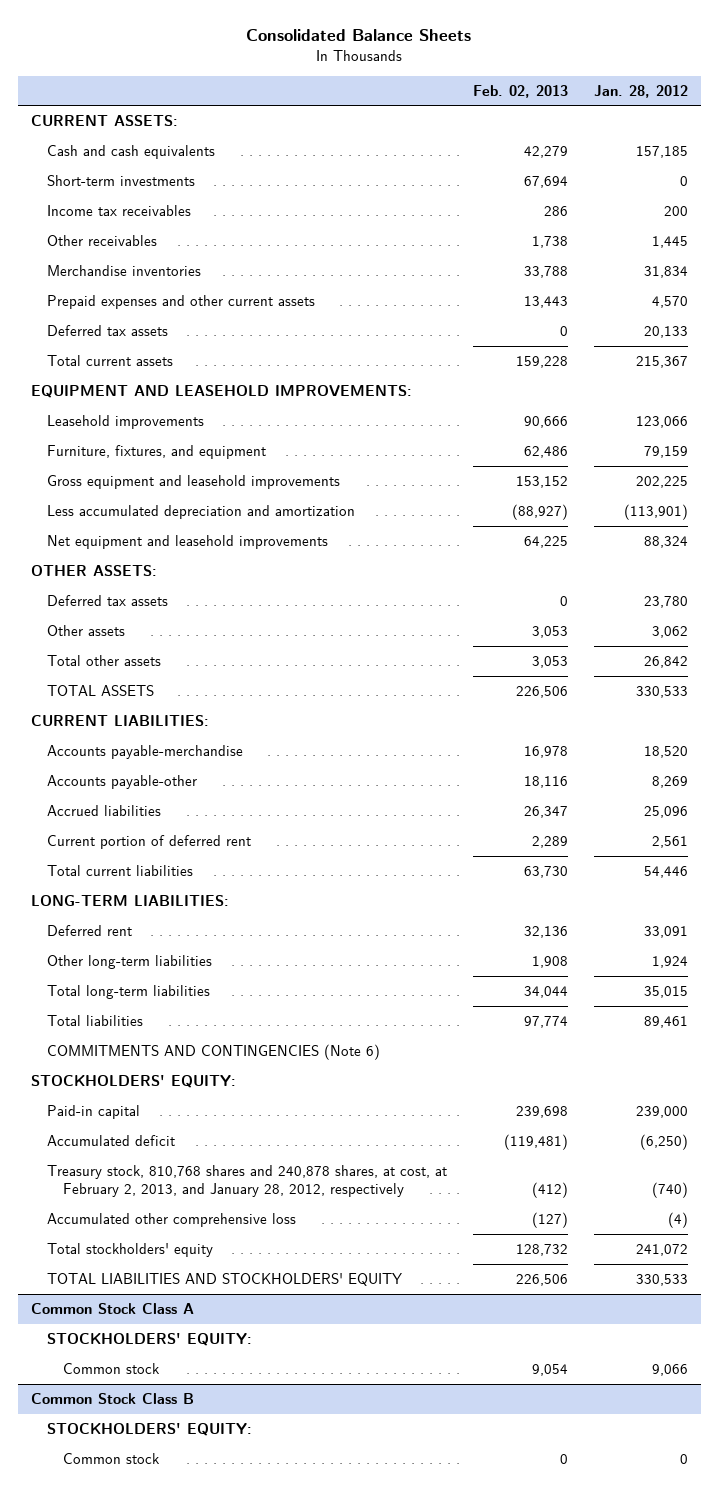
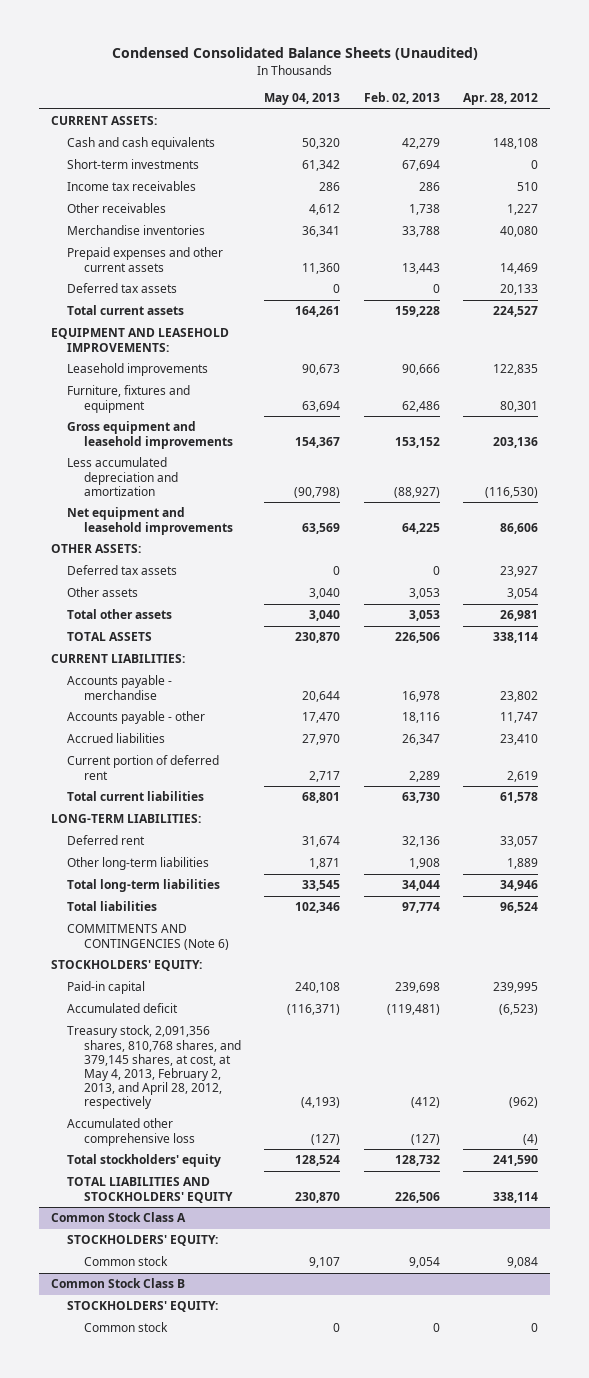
[246,28,472,41] Consolidated Balance Sheets -> [111,47,478,61] Condensed Consolidated Balance Sheets (Unaudited)
[593,84,688,98] Jan. 28, 2012 -> none
none -> [264,93,341,106] May 04, 2013
none -> [463,93,539,106] Apr. 28, 2012
[46,445,266,460] Furniture, fixtures, and equipment -> [67,385,191,413] Furniture, fixtures and equipment
[46,745,243,760] Accounts payable-merchandise -> [67,675,173,700] Accounts payable - merchandise
[46,775,197,790] Accounts payable-other -> [67,711,206,725] Accounts payable - other
[46,1165,447,1198] Treasury stock, 810,768 shares and 240,878 shares, at cost, at February 2, 2013, and January 28, 2012, respectively -> [67,1025,241,1109] Treasury stock, 2,091,356 shares, 810,768 shares, and 379,145 shares, at cost, at May 4, 2013, February 2, 2013, and April 28, 2012, respectively

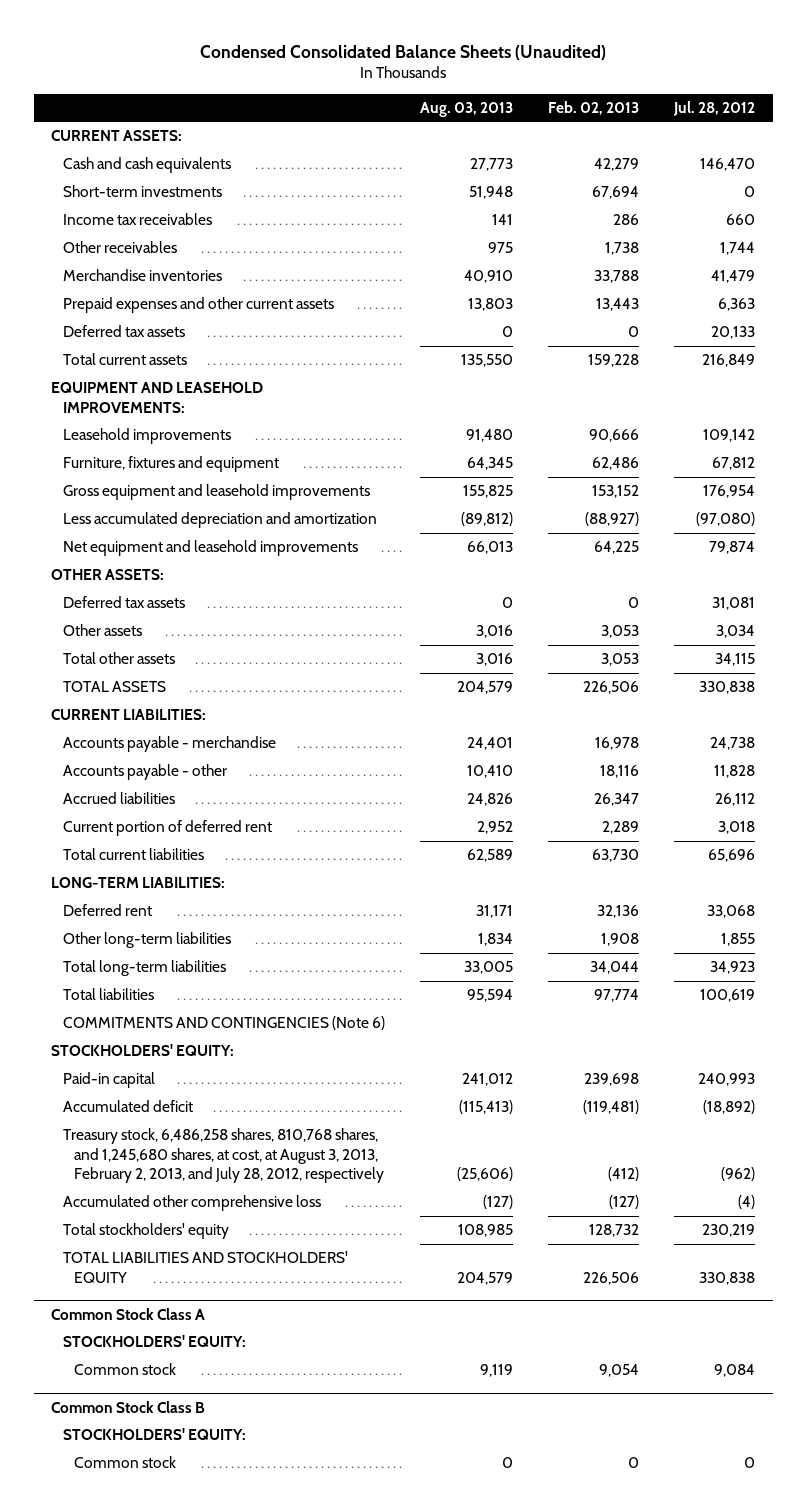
[264,93,341,106] May 04, 2013 -> none
[463,93,539,106] Apr. 28, 2012 -> none
none -> [419,101,513,117] Aug. 03, 2013
none -> [673,100,756,116] Jul. 28, 2012
[67,1025,241,1109] Treasury stock, 2,091,356 shares, 810,768 shares, and 379,145 shares, at cost, at May 4, 2013, February 2, 2013, and April 28, 2012, respectively -> [62,1128,385,1184] Treasury stock, 6,486,258 shares, 810,768 shares, and 1,245,680 shares, at cost, at August 3, 2013, February 2, 2013, and July 28, 2012, respectively

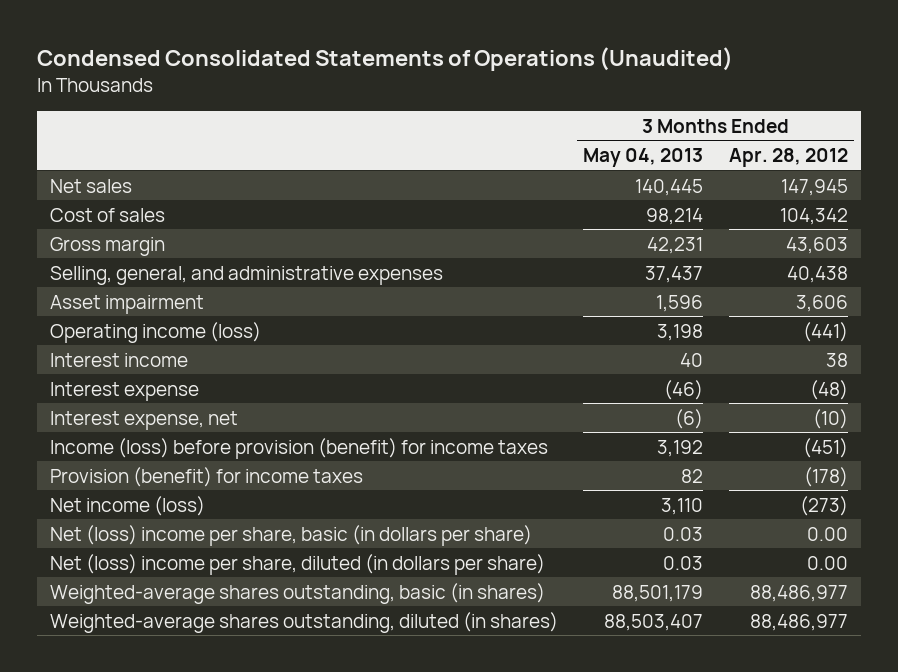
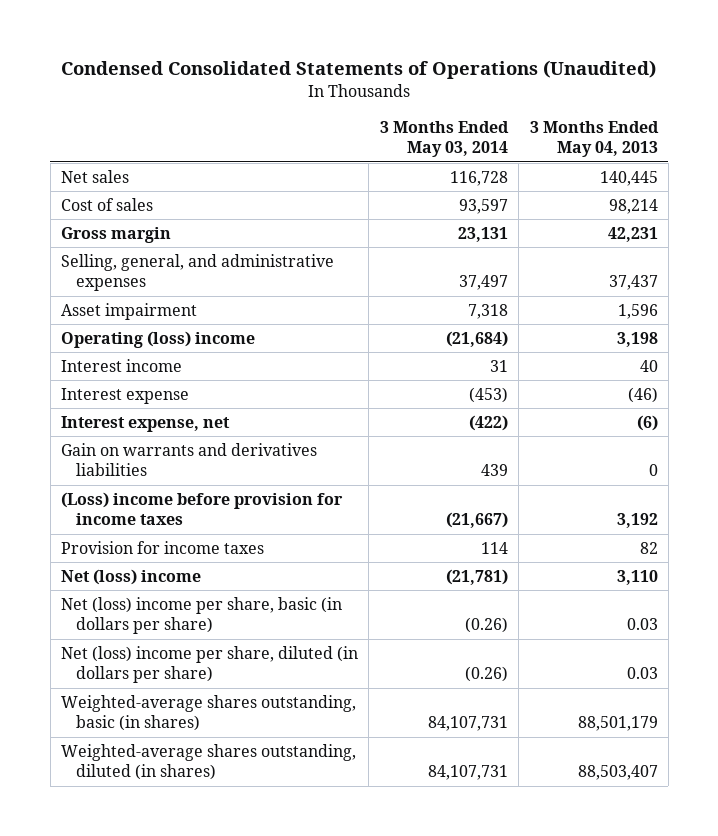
[729,148,849,168] Apr. 28, 2012 -> none
none -> [379,120,509,158] 3 Months Ended May 03, 2014
[49,321,261,343] Operating income (loss) -> [60,330,255,348] Operating (loss) income
none -> [60,442,317,477] Gain on warrants and derivatives liabilities
[49,437,548,459] Income (loss) before provision (benefit) for income taxes -> [60,491,343,526] (Loss) income before provision for income taxes
[49,466,363,487] Provision (benefit) for income taxes -> [60,540,264,554] Provision for income taxes
[49,495,205,516] Net income (loss) -> [60,568,201,585] Net (loss) income

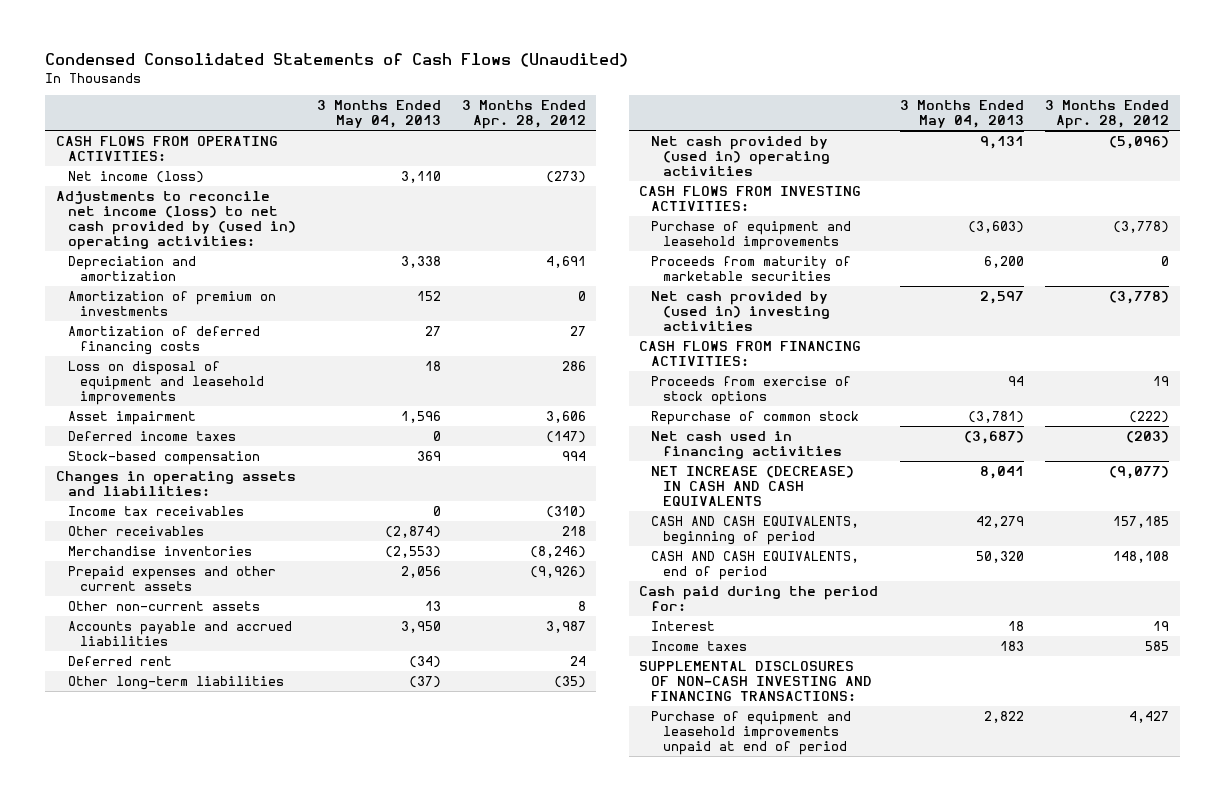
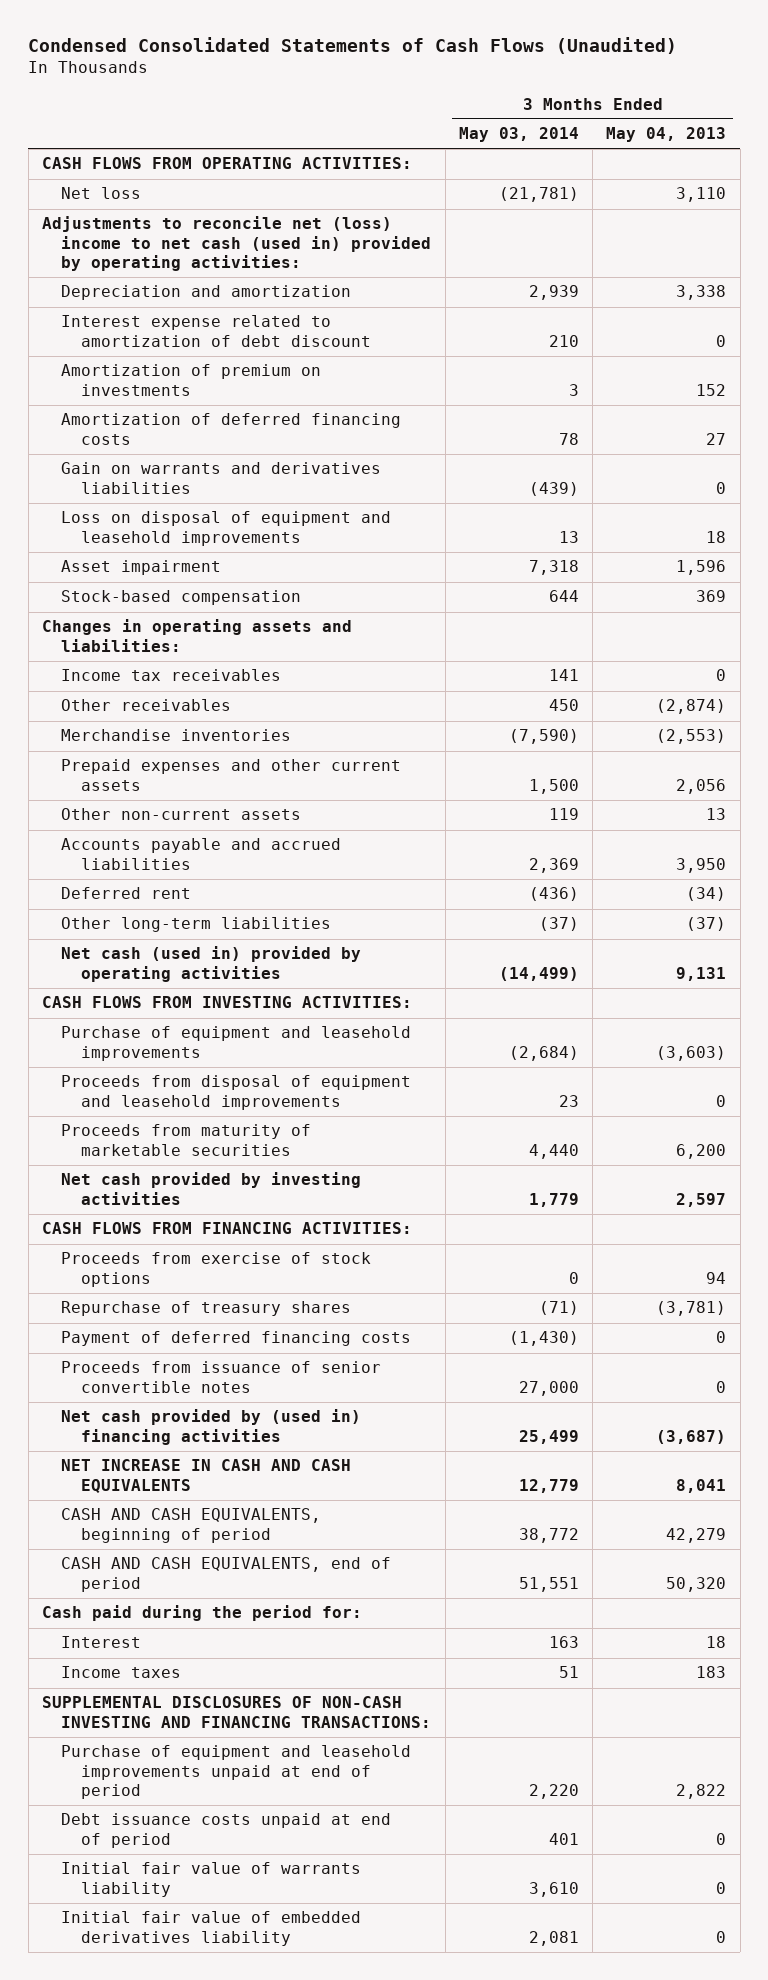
[461,100,586,130] 3 Months Ended Apr. 28, 2012 -> none
none -> [458,127,579,143] May 03, 2014
[67,170,204,183] Net income (loss) -> [61,187,142,200] Net loss
[55,190,296,250] Adjustments to reconcile net income (loss) to net cash provided by (used in) operating activities: -> [41,216,432,271] Adjustments to reconcile net (loss) income to net cash (used in) provided by operating activities:
none -> [61,315,371,347] Interest expense related to amortization of debt discount
none -> [61,462,382,494] Gain on warrants and derivatives liabilities
[67,430,236,441] Deferred income taxes -> none
[651,135,831,176] Net cash provided by (used in) operating activities -> [61,946,362,982] Net cash (used in) provided by operating activities
none -> [61,1075,412,1110] Proceeds from disposal of equipment and leasehold improvements
[651,290,831,331] Net cash provided by (used in) investing activities -> [61,1172,362,1205] Net cash provided by investing activities
[651,410,860,425] Repurchase of common stock -> [61,1301,352,1317] Repurchase of treasury shares
none -> [61,1331,412,1347] Payment of deferred financing costs
none -> [61,1361,382,1393] Proceeds from issuance of senior convertible notes
[651,430,843,459] Net cash used in financing activities -> [61,1409,362,1445] Net cash provided by (used in) financing activities
[651,465,855,506] NET INCREASE (DECREASE) IN CASH AND CASH EQUIVALENTS -> [61,1459,352,1493] NET INCREASE IN CASH AND CASH EQUIVALENTS
none -> [61,1813,392,1848] Debt issuance costs unpaid at end of period
none -> [61,1862,362,1897] Initial fair value of warrants liability
none -> [61,1911,362,1946] Initial fair value of embedded derivatives liability

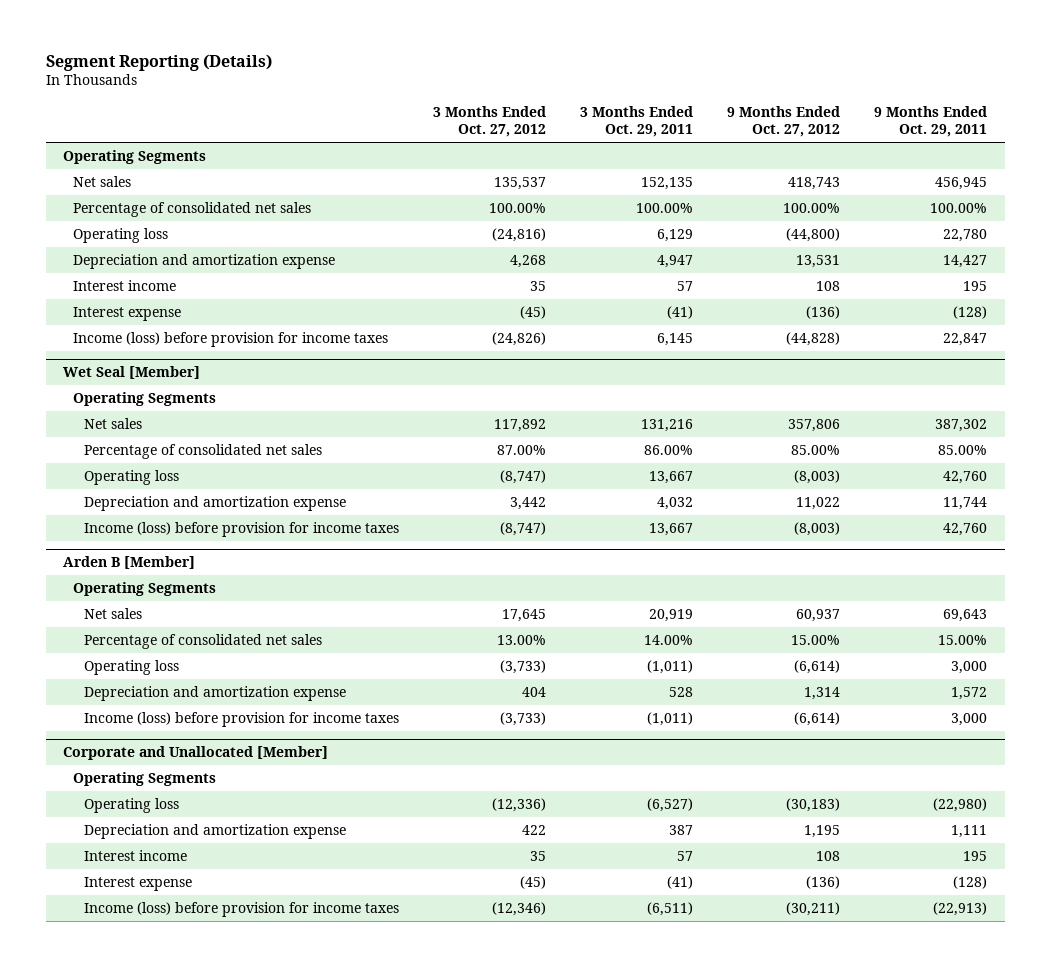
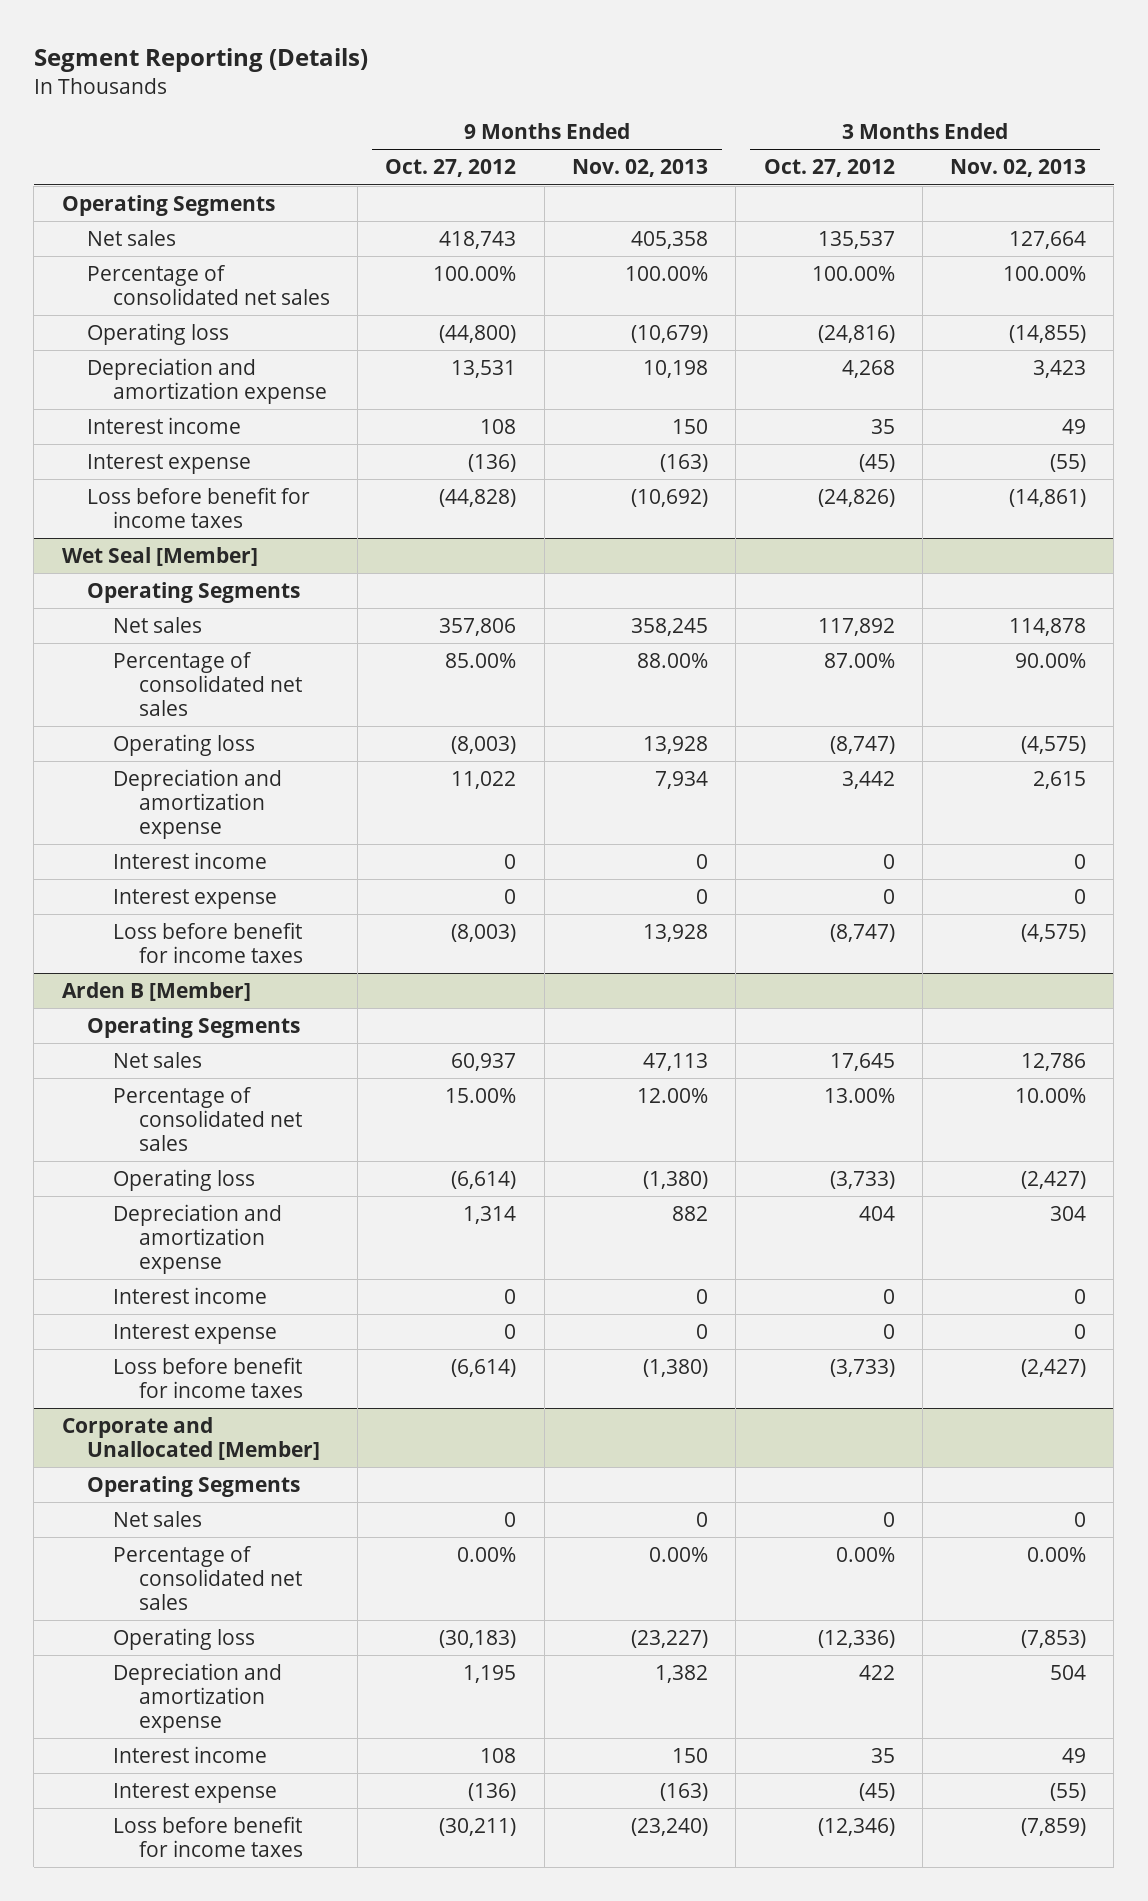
[580,106,694,138] 3 Months Ended Oct. 29, 2011 -> none
[874,106,988,138] 9 Months Ended Oct. 29, 2011 -> none
none -> [571,159,708,178] Nov. 02, 2013
none -> [950,159,1087,178] Nov. 02, 2013
[73,331,389,347] Income (loss) before provision for income taxes -> [87,486,311,528] Loss before benefit for income taxes
none -> [112,851,267,869] Interest income
none -> [112,888,277,909] Interest expense
[83,521,399,537] Income (loss) before provision for income taxes -> [112,921,303,963] Loss before benefit for income taxes
none -> [112,1286,267,1304] Interest income
none -> [112,1323,277,1344] Interest expense
[83,711,399,727] Income (loss) before provision for income taxes -> [112,1356,303,1398] Loss before benefit for income taxes
none -> [112,1510,202,1527] Net sales
none -> [112,1545,302,1610] Percentage of consolidated net sales
[83,901,399,917] Income (loss) before provision for income taxes -> [112,1815,303,1857] Loss before benefit for income taxes

